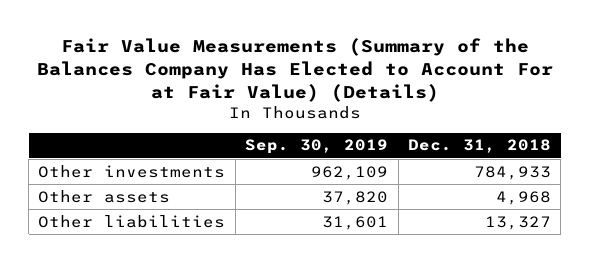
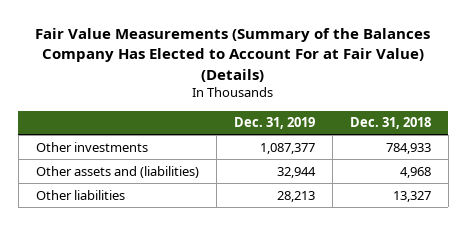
[245,139,389,155] Sep. 30, 2019 -> none
none -> [233,117,315,130] Dec. 31, 2019
[38,189,171,203] Other assets -> [35,165,199,178] Other assets and (liabilities)

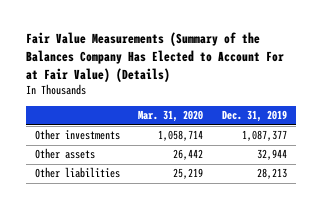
[349,117,431,130] Dec. 31, 2018 -> none
none -> [138,110,204,123] Mar. 31, 2020
[35,165,199,178] Other assets and (liabilities) -> [34,148,95,160] Other assets

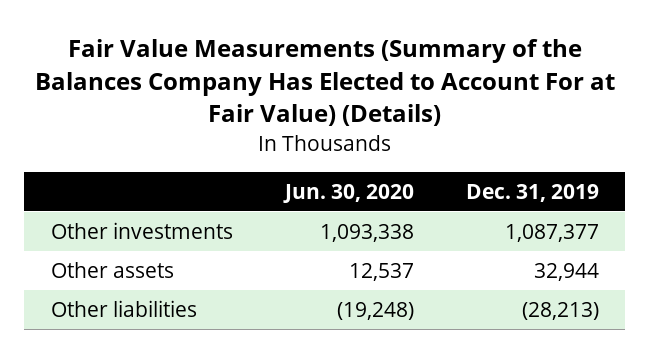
[138,110,204,123] Mar. 31, 2020 -> none
none -> [282,183,414,203] Jun. 30, 2020
[257,168,288,180] 28,213 -> [522,301,600,320] (28,213)

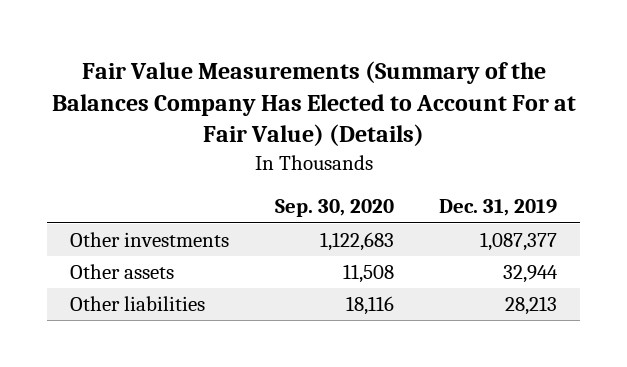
[282,183,414,203] Jun. 30, 2020 -> none
none -> [274,199,394,218] Sep. 30, 2020
[522,301,600,320] (28,213) -> [505,296,558,316] 28,213

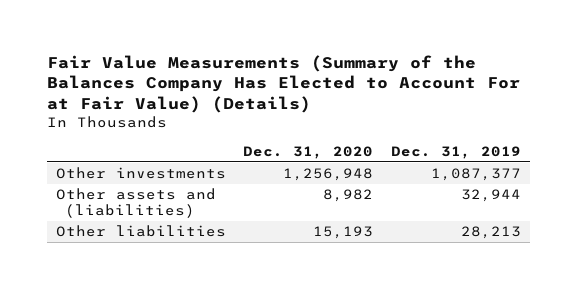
[274,199,394,218] Sep. 30, 2020 -> none
none -> [243,145,374,159] Dec. 31, 2020
[69,264,174,280] Other assets -> [55,188,216,219] Other assets and (liabilities)

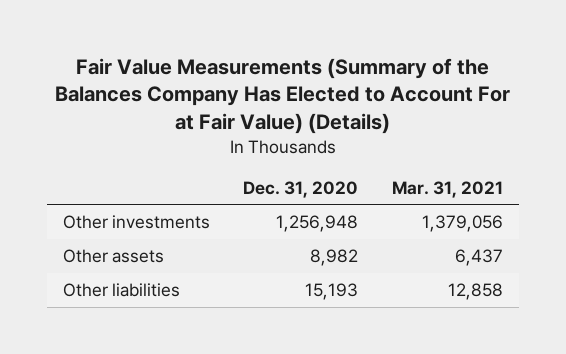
[390,145,521,159] Dec. 31, 2019 -> none
none -> [391,180,503,198] Mar. 31, 2021
[55,188,216,219] Other assets and (liabilities) -> [63,249,165,264] Other assets

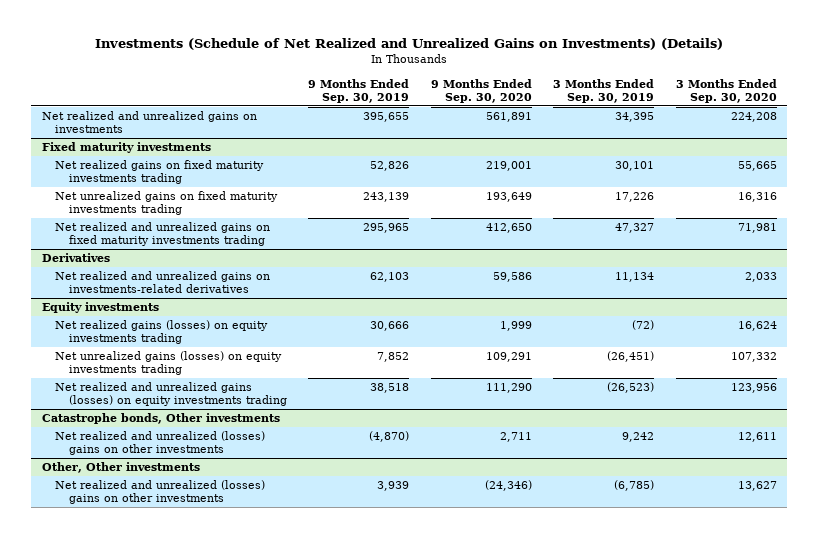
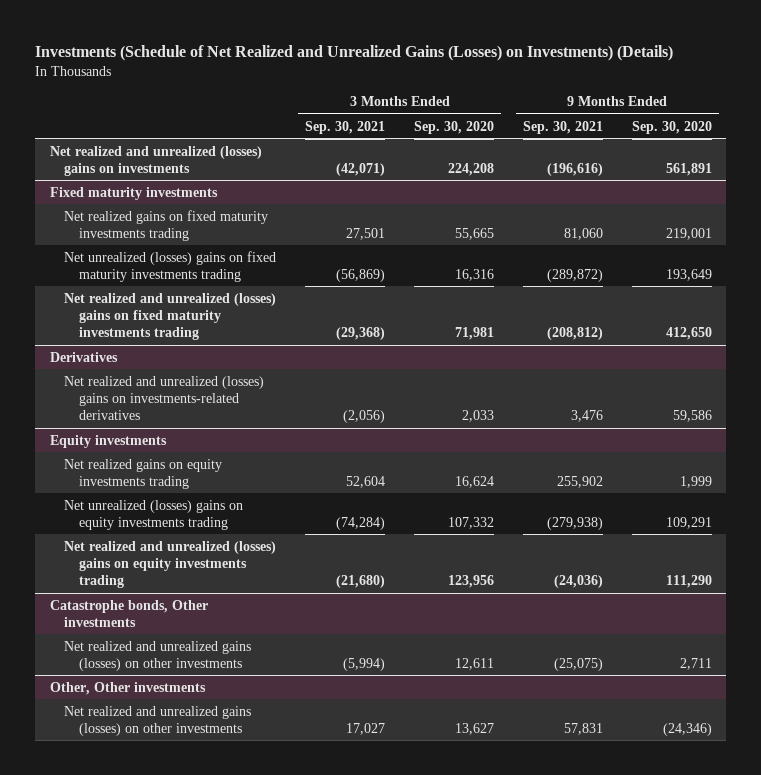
[95,38,724,51] Investments (Schedule of Net Realized and Unrealized Gains on Investments) (Details) -> [35,44,674,61] Investments (Schedule of Net Realized and Unrealized Gains (Losses) on Investments) (Details)
[308,78,410,103] 9 Months Ended Sep. 30, 2019 -> none
[553,78,655,103] 3 Months Ended Sep. 30, 2019 -> none
none -> [305,120,386,134] Sep. 30, 2021
none -> [522,120,603,134] Sep. 30, 2021
[41,110,257,134] Net realized and unrealized gains on investments -> [49,145,262,176] Net realized and unrealized (losses) gains on investments
[55,190,279,216] Net unrealized gains on fixed maturity investments trading -> [64,250,277,282] Net unrealized (losses) gains on fixed maturity investments trading
[55,221,271,247] Net realized and unrealized gains on fixed maturity investments trading -> [64,292,277,340] Net realized and unrealized (losses) gains on fixed maturity investments trading
[55,270,271,294] Net realized and unrealized gains on investments-related derivatives -> [64,375,265,420] Net realized and unrealized (losses) gains on investments-related derivatives
[55,319,269,345] Net realized gains (losses) on equity investments trading -> [64,458,223,489] Net realized gains on equity investments trading
[55,350,283,376] Net unrealized gains (losses) on equity investments trading -> [64,499,244,530] Net unrealized (losses) gains on equity investments trading
[55,381,287,407] Net realized and unrealized gains (losses) on equity investments trading -> [64,540,277,588] Net realized and unrealized (losses) gains on equity investments trading
[55,430,266,456] Net realized and unrealized (losses) gains on other investments -> [64,640,252,671] Net realized and unrealized gains (losses) on other investments
[55,479,266,505] Net realized and unrealized (losses) gains on other investments -> [64,705,252,736] Net realized and unrealized gains (losses) on other investments

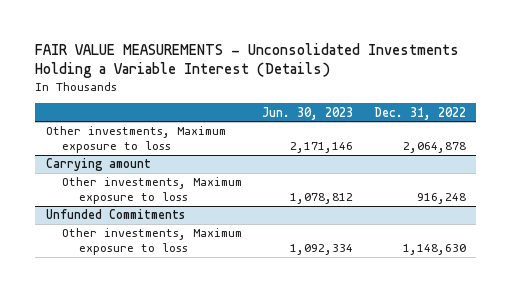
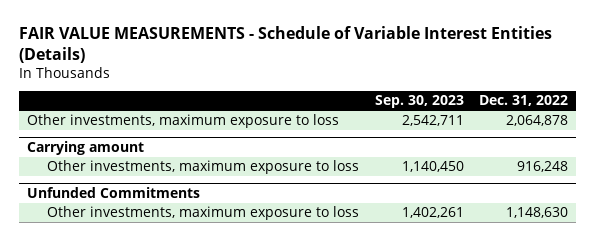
[35,42,460,79] FAIR VALUE MEASUREMENTS - Unconsolidated Investments Holding a Variable Interest (Details) -> [18,26,552,63] FAIR VALUE MEASUREMENTS - Schedule of Variable Interest Entities (Details)
[262,106,354,120] Jun. 30, 2023 -> none
none -> [374,95,464,109] Sep. 30, 2023
[45,126,226,153] Other investments, Maximum exposure to loss -> [26,114,339,129] Other investments, maximum exposure to loss
[62,177,243,204] Other investments, Maximum exposure to loss -> [46,160,359,175] Other investments, maximum exposure to loss
[62,228,243,255] Other investments, Maximum exposure to loss -> [46,206,359,221] Other investments, maximum exposure to loss

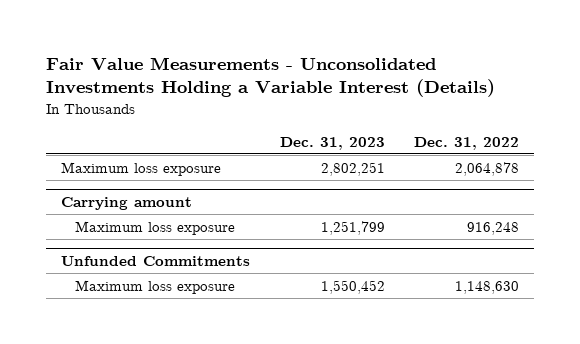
[18,26,552,63] FAIR VALUE MEASUREMENTS - Schedule of Variable Interest Entities (Details) -> [46,56,496,98] Fair Value Measurements - Unconsolidated Investments Holding a Variable Interest (Details)
[374,95,464,109] Sep. 30, 2023 -> none
none -> [279,136,385,150] Dec. 31, 2023
[26,114,339,129] Other investments, maximum exposure to loss -> [60,161,221,176] Maximum loss exposure
[46,160,359,175] Other investments, maximum exposure to loss -> [74,220,235,235] Maximum loss exposure
[46,206,359,221] Other investments, maximum exposure to loss -> [74,279,235,294] Maximum loss exposure

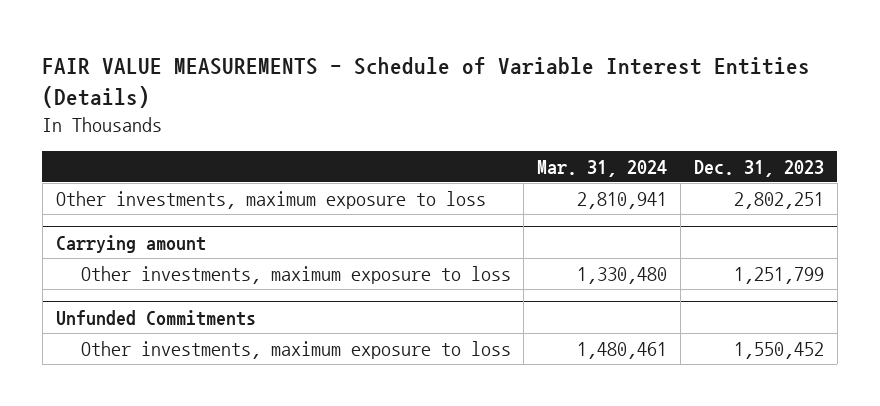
[46,56,496,98] Fair Value Measurements - Unconsolidated Investments Holding a Variable Interest (Details) -> [42,57,811,109] FAIR VALUE MEASUREMENTS - Schedule of Variable Interest Entities (Details)
[414,136,520,150] Dec. 31, 2022 -> none
none -> [537,159,668,177] Mar. 31, 2024
[60,161,221,176] Maximum loss exposure -> [55,190,486,209] Other investments, maximum exposure to loss
[74,220,235,235] Maximum loss exposure -> [80,265,511,284] Other investments, maximum exposure to loss
[74,279,235,294] Maximum loss exposure -> [80,340,511,359] Other investments, maximum exposure to loss

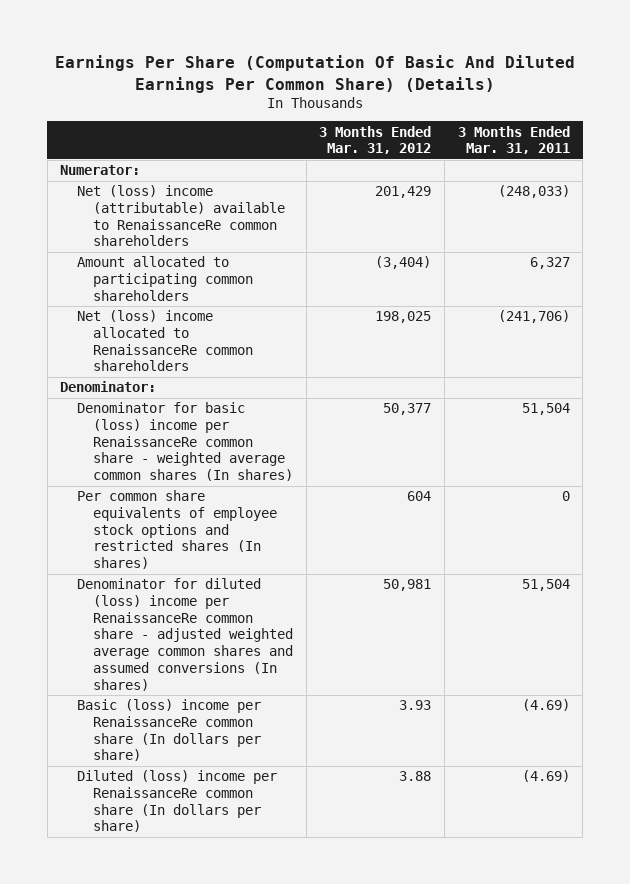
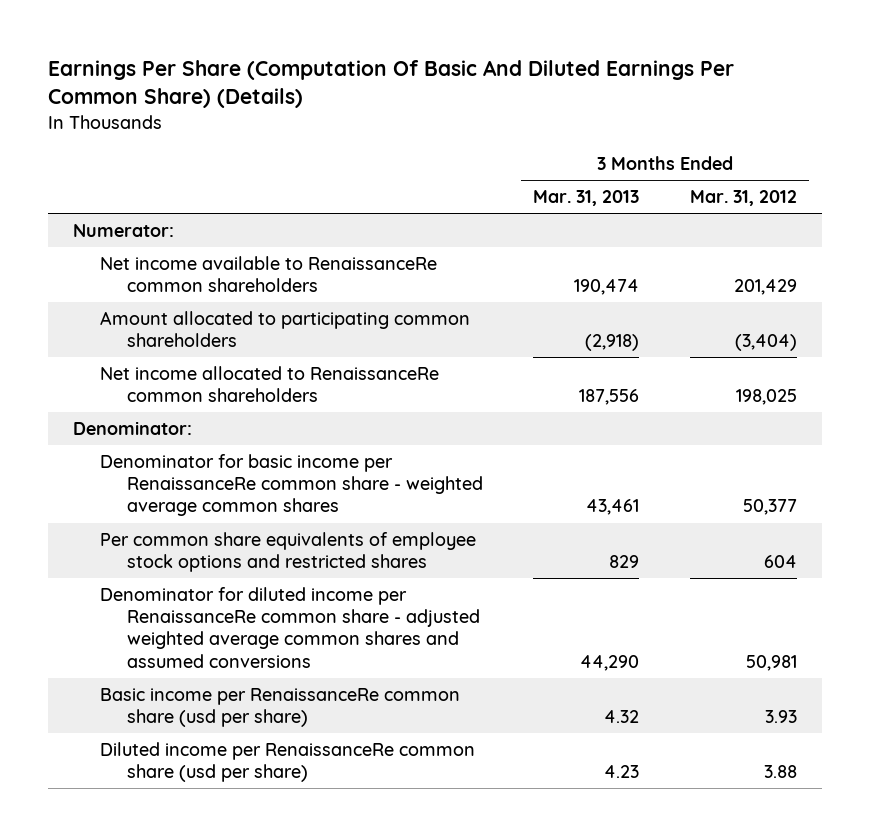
[457,125,570,155] 3 Months Ended Mar. 31, 2011 -> none
none -> [533,190,640,207] Mar. 31, 2013
[76,185,286,247] Net (loss) income (attributable) available to RenaissanceRe common shareholders -> [100,255,438,293] Net income available to RenaissanceRe common shareholders
[76,310,254,372] Net (loss) income allocated to RenaissanceRe common shareholders -> [100,365,440,403] Net income allocated to RenaissanceRe common shareholders
[76,402,294,482] Denominator for basic (loss) income per RenaissanceRe common share - weighted average common shares (In shares) -> [100,453,484,517] Denominator for basic income per RenaissanceRe common share - weighted average common shares
[76,490,278,570] Per common share equivalents of employee stock options and restricted shares (In shares) -> [100,531,477,573] Per common share equivalents of employee stock options and restricted shares
[76,578,294,691] Denominator for diluted (loss) income per RenaissanceRe common share - adjusted weighted average common shares and assumed conversions (In shares) -> [100,586,481,668] Denominator for diluted income per RenaissanceRe common share - adjusted weighted average common shares and assumed conversions
[76,699,262,762] Basic (loss) income per RenaissanceRe common share (In dollars per share) -> [100,687,461,728] Basic income per RenaissanceRe common share (usd per share)
[76,770,277,833] Diluted (loss) income per RenaissanceRe common share (In dollars per share) -> [100,741,476,783] Diluted income per RenaissanceRe common share (usd per share)

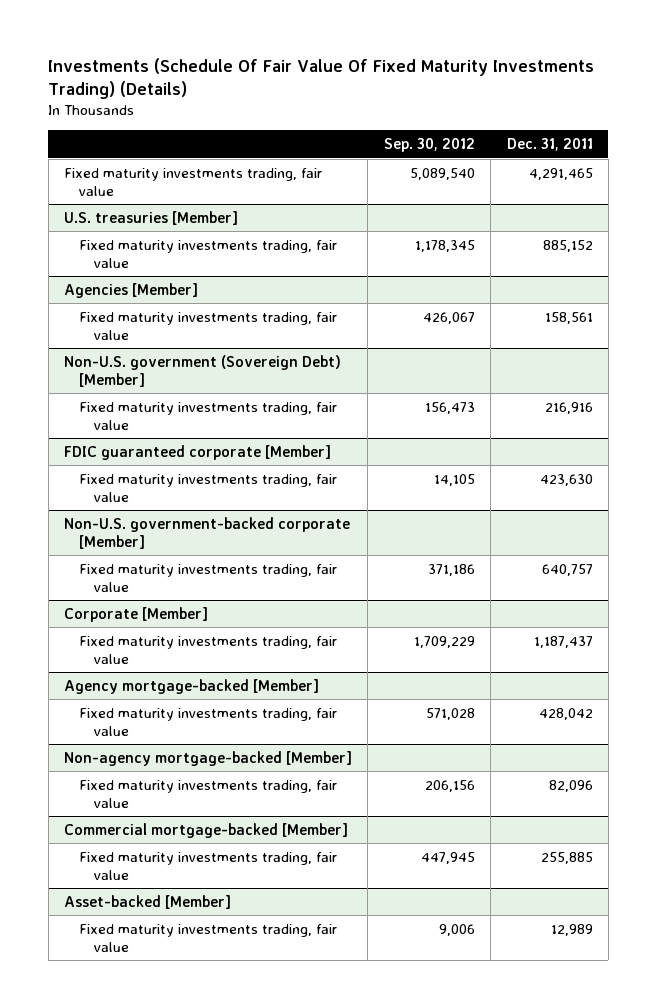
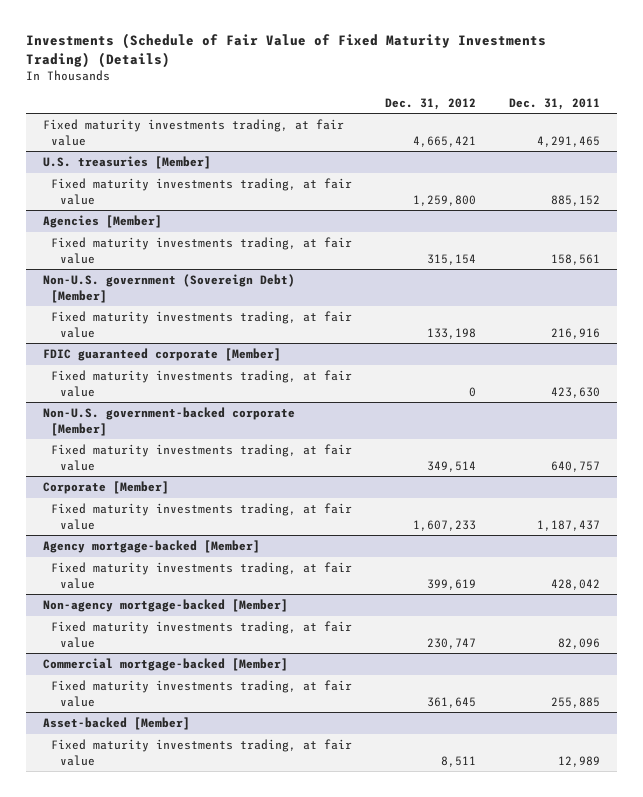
[48,57,595,99] Investments (Schedule Of Fair Value Of Fixed Maturity Investments Trading) (Details) -> [26,32,547,68] Investments (Schedule of Fair Value of Fixed Maturity Investments Trading) (Details)
[383,138,475,153] Sep. 30, 2012 -> none
none -> [385,97,477,110] Dec. 31, 2012
[64,167,323,196] Fixed maturity investments trading, fair value -> [42,119,344,146] Fixed maturity investments trading, at fair value
[78,239,337,268] Fixed maturity investments trading, fair value -> [51,178,353,205] Fixed maturity investments trading, at fair value
[78,311,337,340] Fixed maturity investments trading, fair value -> [51,237,353,264] Fixed maturity investments trading, at fair value
[78,401,337,430] Fixed maturity investments trading, fair value -> [51,311,353,338] Fixed maturity investments trading, at fair value
[78,473,337,502] Fixed maturity investments trading, fair value -> [51,370,353,397] Fixed maturity investments trading, at fair value
[78,563,337,592] Fixed maturity investments trading, fair value -> [51,444,353,471] Fixed maturity investments trading, at fair value
[78,635,337,664] Fixed maturity investments trading, fair value -> [51,503,353,530] Fixed maturity investments trading, at fair value
[78,707,337,736] Fixed maturity investments trading, fair value -> [51,562,353,589] Fixed maturity investments trading, at fair value
[78,779,337,808] Fixed maturity investments trading, fair value -> [51,621,353,648] Fixed maturity investments trading, at fair value
[78,851,337,880] Fixed maturity investments trading, fair value -> [51,680,353,707] Fixed maturity investments trading, at fair value
[78,923,337,952] Fixed maturity investments trading, fair value -> [51,739,353,766] Fixed maturity investments trading, at fair value

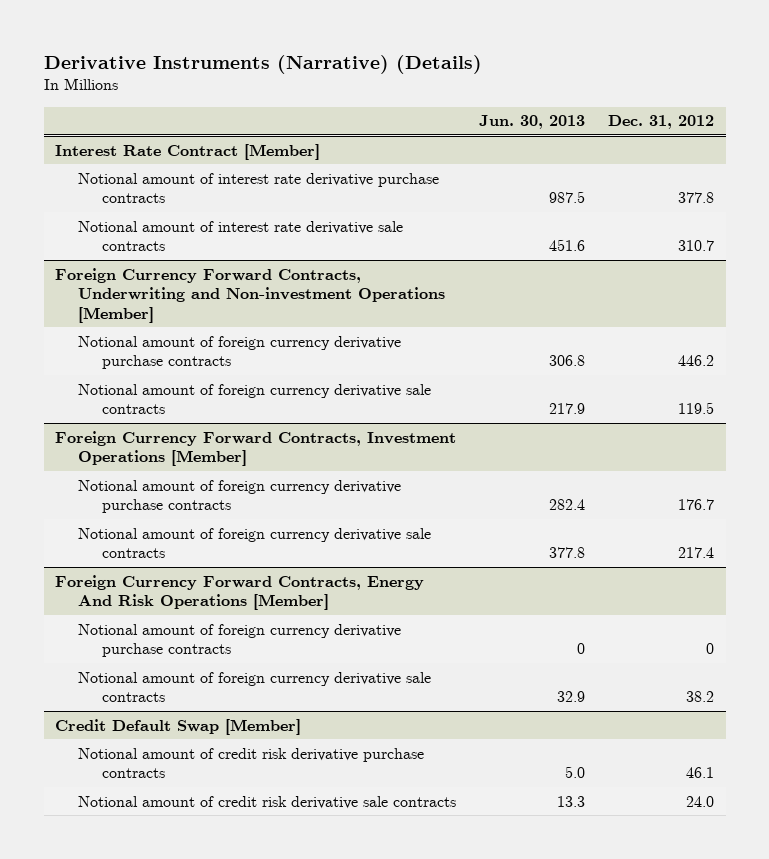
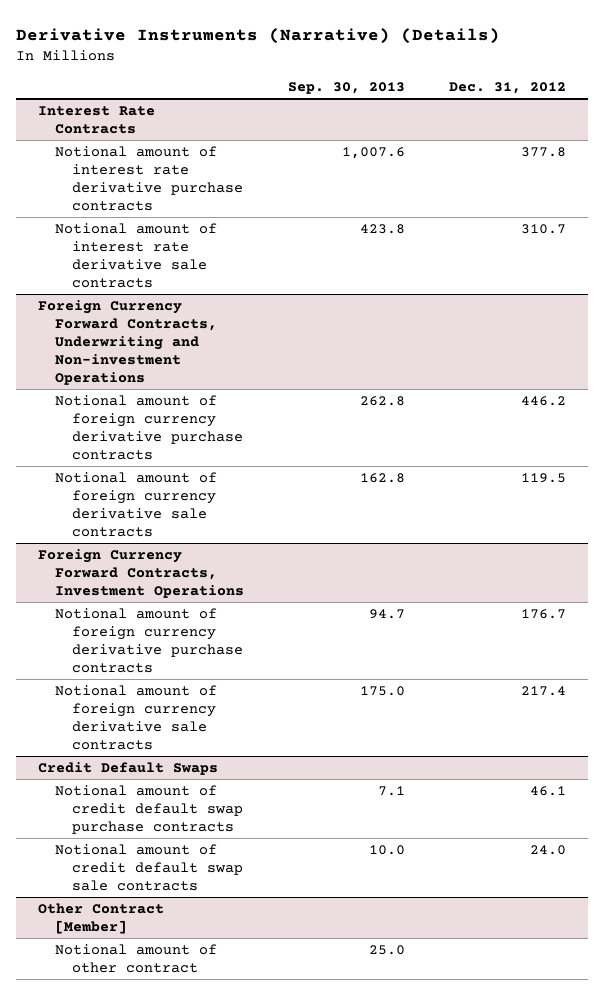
[479,115,586,130] Jun. 30, 2013 -> none
none -> [287,81,405,94] Sep. 30, 2013
[55,143,321,160] Interest Rate Contract [Member] -> [38,105,156,134] Interest Rate Contracts
[55,267,446,323] Foreign Currency Forward Contracts, Underwriting and Non-investment Operations [Member] -> [38,299,217,385] Foreign Currency Forward Contracts, Underwriting and Non-investment Operations
[55,430,457,467] Foreign Currency Forward Contracts, Investment Operations [Member] -> [38,548,244,598] Foreign Currency Forward Contracts, Investment Operations
[55,574,425,611] Foreign Currency Forward Contracts, Energy And Risk Operations [Member] -> none
[78,623,402,658] Notional amount of foreign currency derivative purchase contracts -> none
[78,671,432,703] Notional amount of foreign currency derivative sale contracts -> none
[55,718,302,735] Credit Default Swap [Member] -> [38,761,219,775] Credit Default Swaps
[78,747,425,779] Notional amount of credit risk derivative purchase contracts -> [54,784,243,834] Notional amount of credit default swap purchase contracts
[78,795,457,809] Notional amount of credit risk derivative sale contracts -> [54,843,243,891] Notional amount of credit default swap sale contracts
none -> [38,902,165,934] Other Contract [Member]
none -> [54,943,217,973] Notional amount of other contract

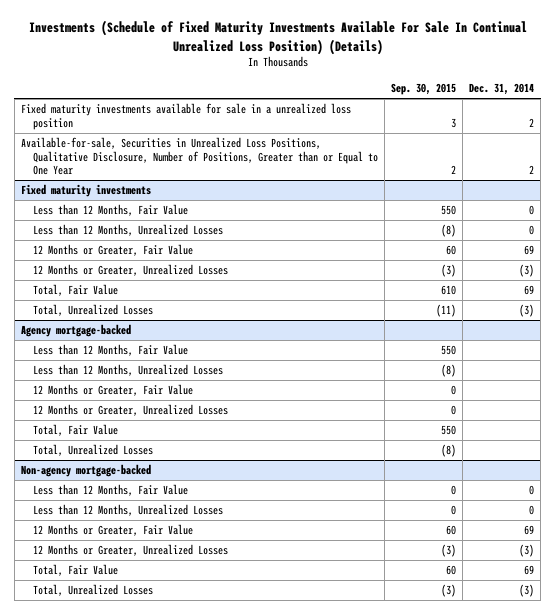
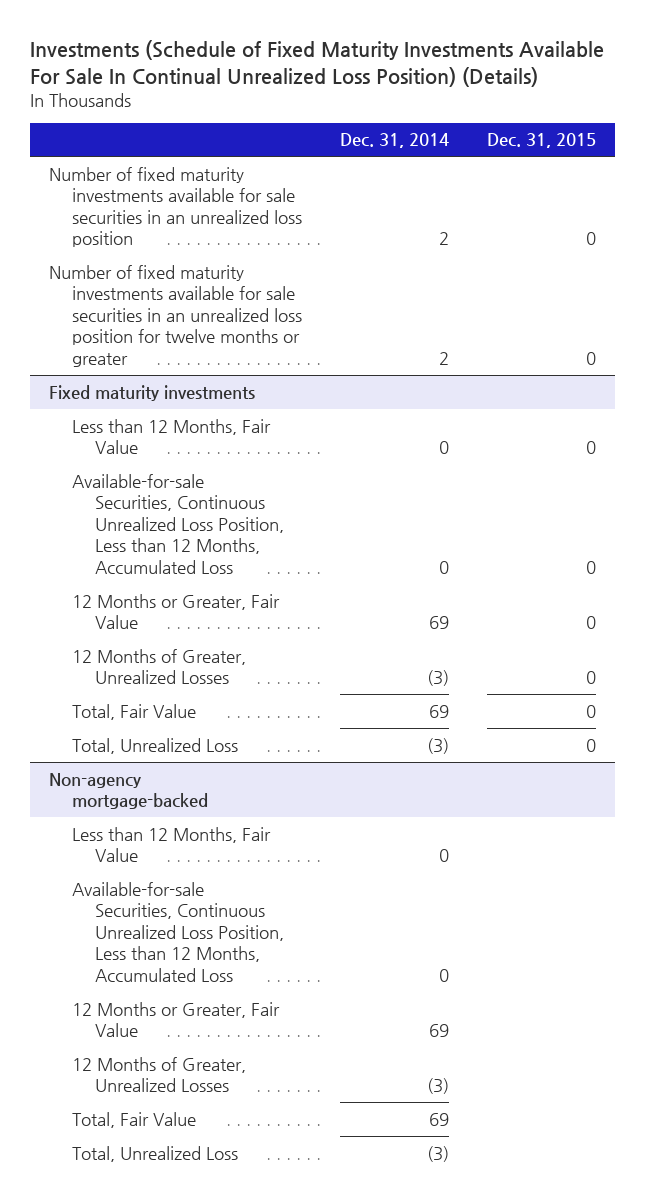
[390,83,456,96] Sep. 30, 2015 -> none
none -> [487,133,597,149] Dec. 31, 2015
[20,103,351,130] Fixed maturity investments available for sale in a unrealized loss position -> [49,166,303,248] Number of fixed maturity investments available for sale securities in an unrealized loss position
[20,137,378,176] Available-for-sale, Securities in Unrealized Loss Positions, Qualitative Disclosure, Number of Positions, Greater than or Equal to One Year -> [49,264,303,367] Number of fixed maturity investments available for sale securities in an unrealized loss position for twelve months or greater
[32,224,223,237] Less than 12 Months, Unrealized Losses -> [72,473,285,574] Available-for-sale Securities, Continuous Unrealized Loss Position, Less than 12 Months, Accumulated Loss
[32,264,228,277] 12 Months or Greater, Unrealized Losses -> [72,648,247,685] 12 Months of Greater, Unrealized Losses
[20,324,131,338] Agency mortgage-backed -> none
[32,344,188,357] Less than 12 Months, Fair Value -> none
[32,364,223,377] Less than 12 Months, Unrealized Losses -> none
[32,384,193,397] 12 Months or Greater, Fair Value -> none
[32,404,228,417] 12 Months or Greater, Unrealized Losses -> none
[32,424,118,437] Total, Fair Value -> none
[32,444,153,457] Total, Unrealized Losses -> none
[32,304,153,317] Total, Unrealized Losses -> [72,737,239,754] Total, Unrealized Loss
[32,504,223,517] Less than 12 Months, Unrealized Losses -> [72,881,285,982] Available-for-sale Securities, Continuous Unrealized Loss Position, Less than 12 Months, Accumulated Loss
[32,544,228,557] 12 Months or Greater, Unrealized Losses -> [72,1056,247,1093] 12 Months of Greater, Unrealized Losses
[32,584,153,597] Total, Unrealized Losses -> [72,1145,239,1162] Total, Unrealized Loss

